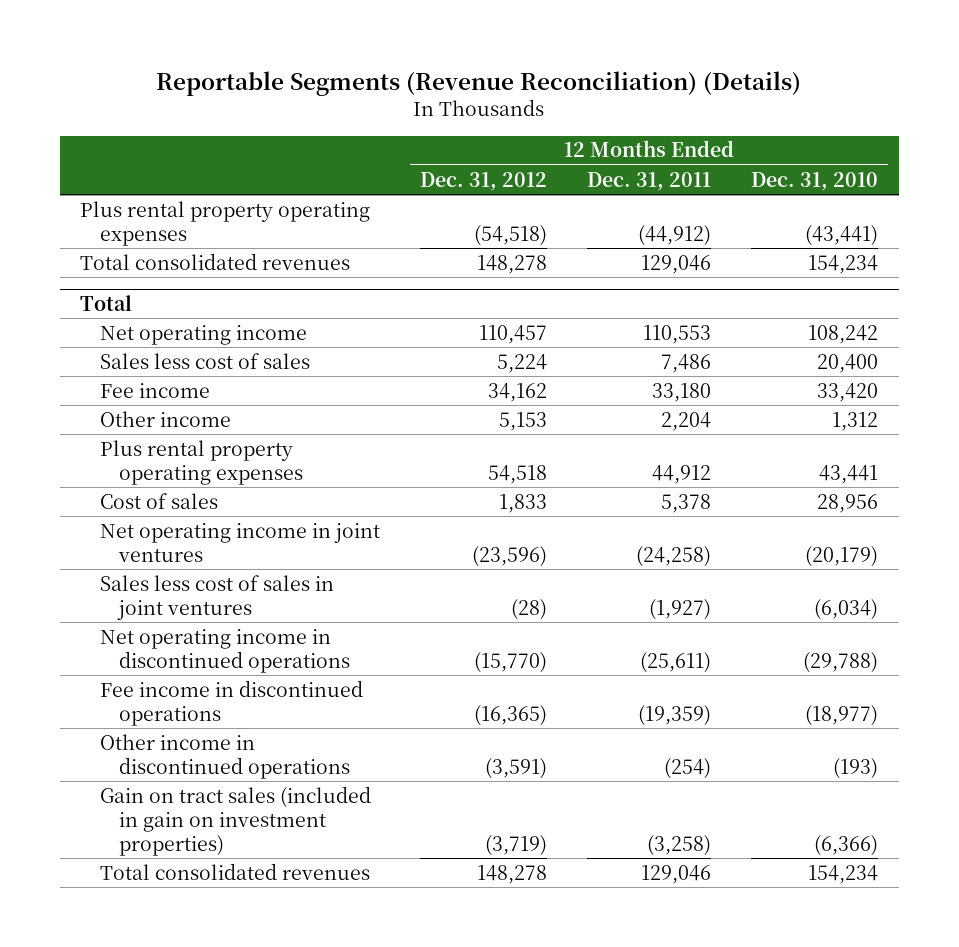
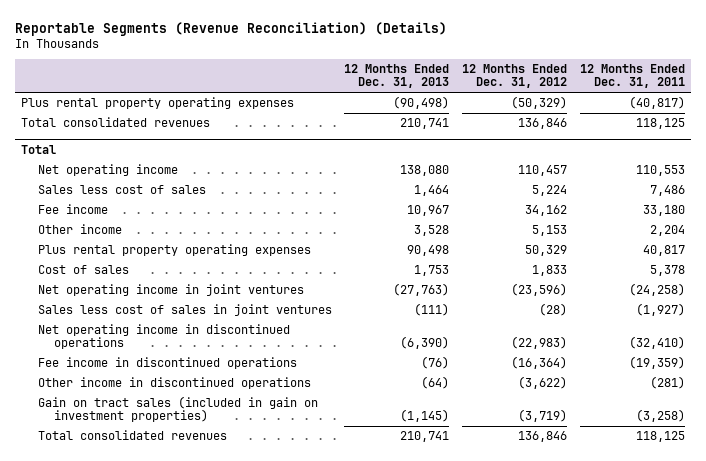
[751,171,879,191] Dec. 31, 2010 -> none
none -> [344,64,450,89] 12 Months Ended Dec. 31, 2013
[474,224,548,246] (54,518) -> [511,96,568,110] (50,329)
[638,224,712,246] (44,912) -> [628,96,685,110] (40,817)
[477,254,548,274] 148,278 -> [518,118,568,130] 136,846
[641,254,712,274] 129,046 -> [635,118,685,130] 118,125
[488,464,548,484] 54,518 -> [525,245,568,257] 50,329
[652,464,712,484] 44,912 -> [642,245,685,257] 40,817
[474,651,548,673] (15,770) -> [511,336,568,350] (22,983)
[640,651,712,673] (25,611) -> [628,336,685,350] (32,410)
[474,704,548,726] (16,365) -> [511,356,568,370] (16,364)
[485,757,548,779] (3,591) -> [518,376,568,390] (3,622)
[664,757,712,779] (254) -> [649,376,685,390] (281)
[477,864,548,884] 148,278 -> [518,431,568,443] 136,846
[641,864,712,884] 129,046 -> [635,431,685,443] 118,125

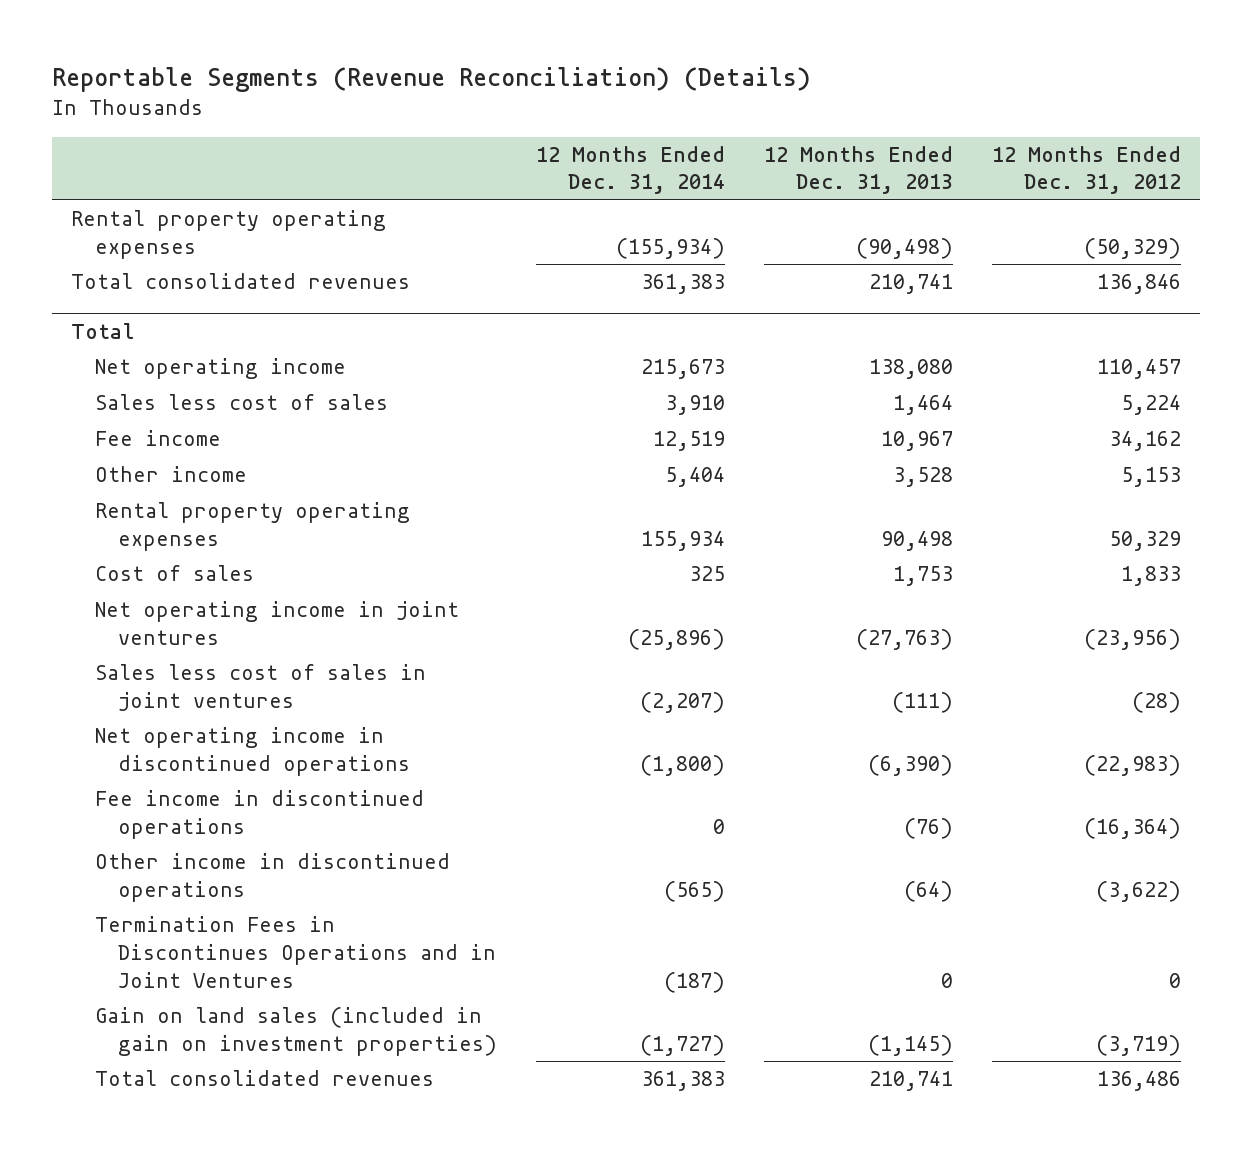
[579,64,685,89] 12 Months Ended Dec. 31, 2011 -> none
none -> [535,145,725,195] 12 Months Ended Dec. 31, 2014
[21,97,295,110] Plus rental property operating expenses -> [71,210,387,259] Rental property operating expenses
[37,244,311,257] Plus rental property operating expenses -> [94,502,410,551] Rental property operating expenses
[511,283,568,297] (23,596) -> [1083,628,1181,650] (23,956)
none -> [94,916,496,988] Termination Fees in Discontinues Operations and in Joint Ventures
[37,396,318,423] Gain on tract sales (included in gain on investment properties) -> [94,1007,497,1056] Gain on land sales (included in gain on investment properties)
[518,431,568,443] 136,846 -> [1096,1071,1181,1092] 136,486

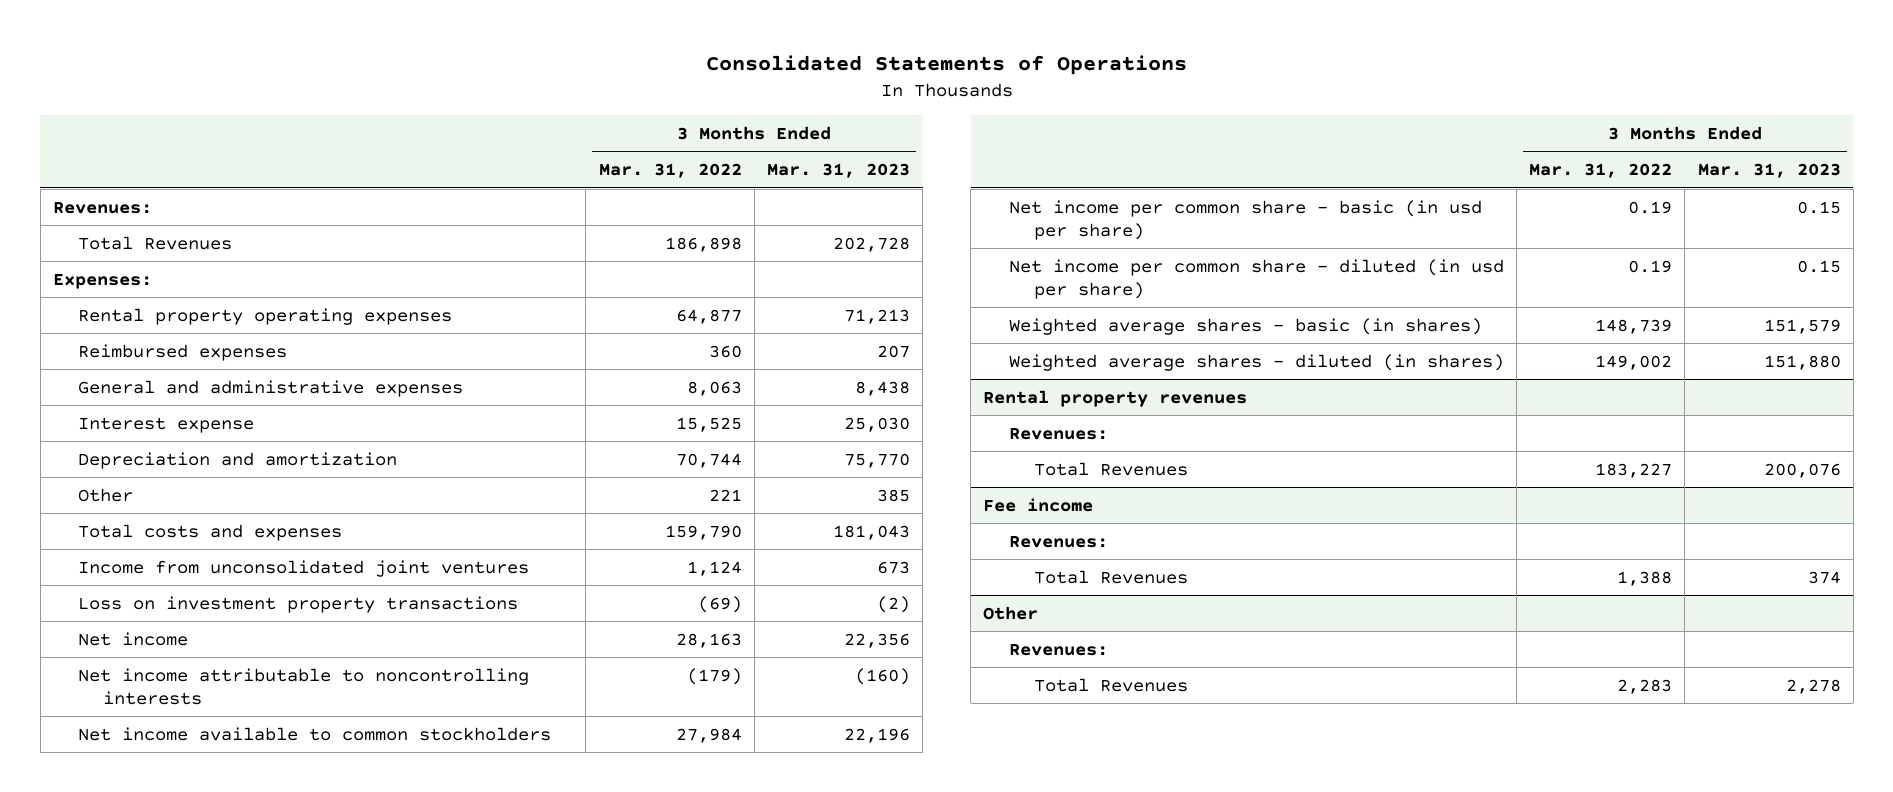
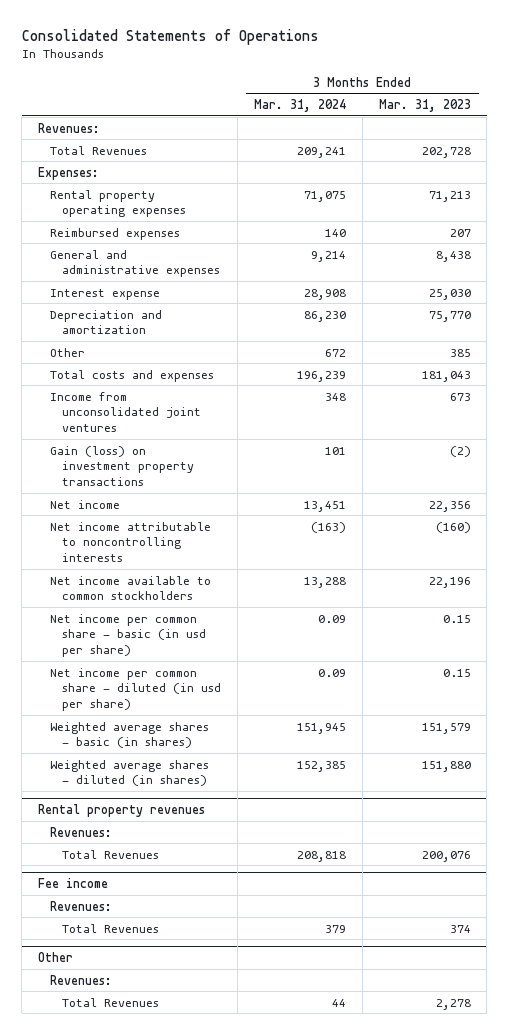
[598,163,742,179] Mar. 31, 2022 -> none
none -> [253,98,346,112] Mar. 31, 2024
[78,595,519,613] Loss on investment property transactions -> [50,445,195,486] Gain (loss) on investment property transactions

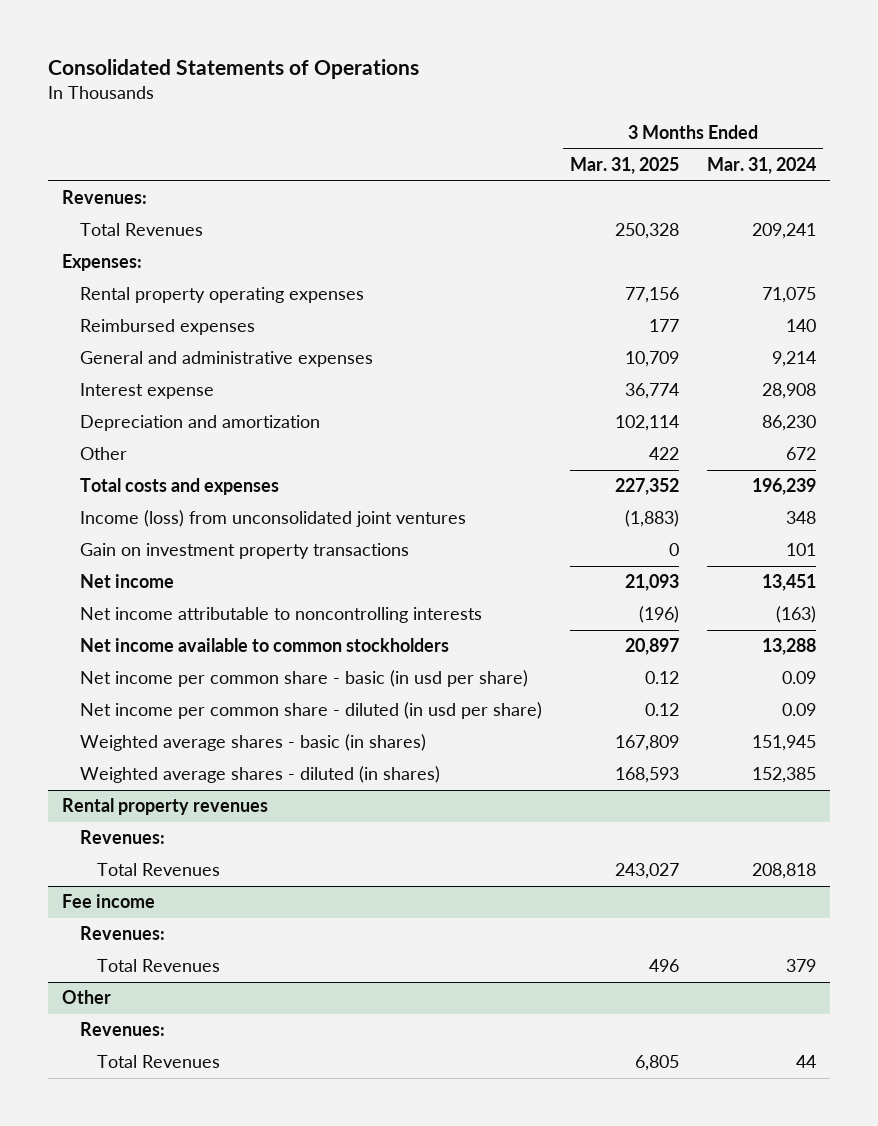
[378,98,471,112] Mar. 31, 2023 -> none
none -> [569,157,679,175] Mar. 31, 2025
[50,391,202,432] Income from unconsolidated joint ventures -> [79,510,466,528] Income (loss) from unconsolidated joint ventures
[50,445,195,486] Gain (loss) on investment property transactions -> [79,543,409,560] Gain on investment property transactions

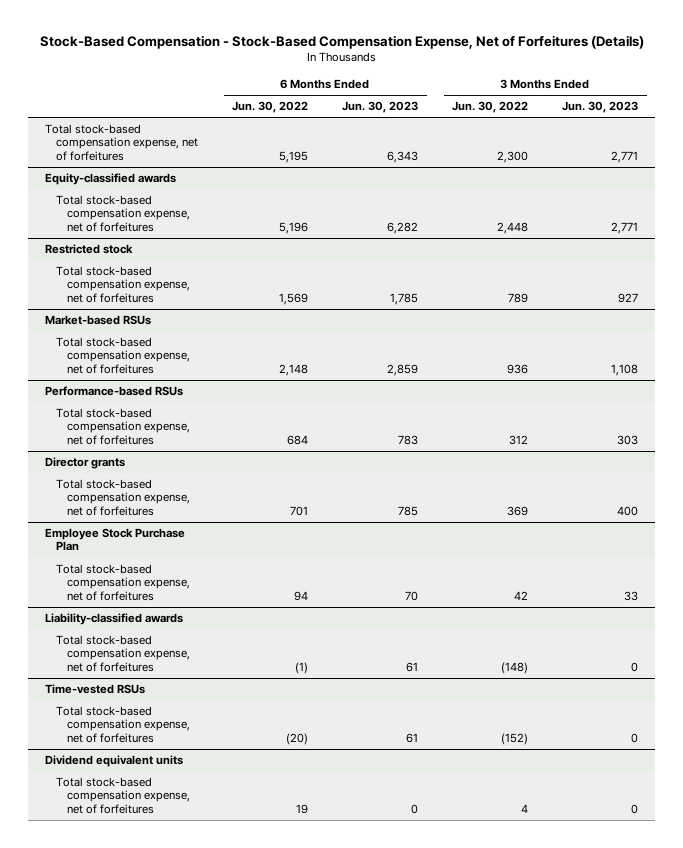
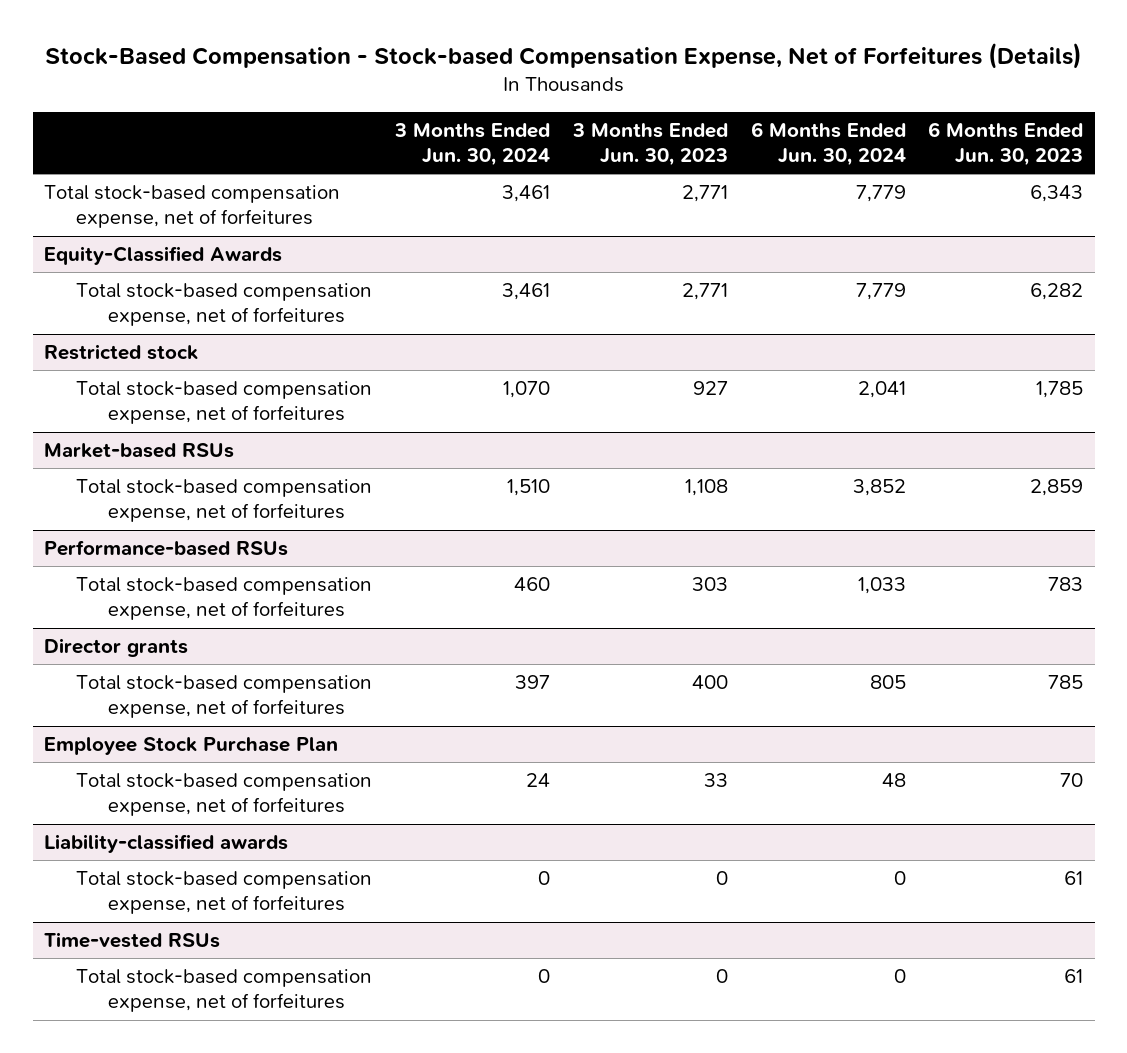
[39,34,644,49] Stock-Based Compensation - Stock-Based Compensation Expense, Net of Forfeitures (Details) -> [44,43,1082,70] Stock-Based Compensation - Stock-based Compensation Expense, Net of Forfeitures (Details)
[232,101,309,114] Jun. 30, 2022 -> none
[452,101,529,114] Jun. 30, 2022 -> none
none -> [393,122,550,166] 3 Months Ended Jun. 30, 2024
none -> [750,121,906,166] 6 Months Ended Jun. 30, 2024
[44,173,176,186] Equity-classified awards -> [43,246,282,266] Equity-Classified Awards
[44,755,183,768] Dividend equivalent units -> none
[56,777,191,814] Total stock-based compensation expense, net of forfeitures -> none

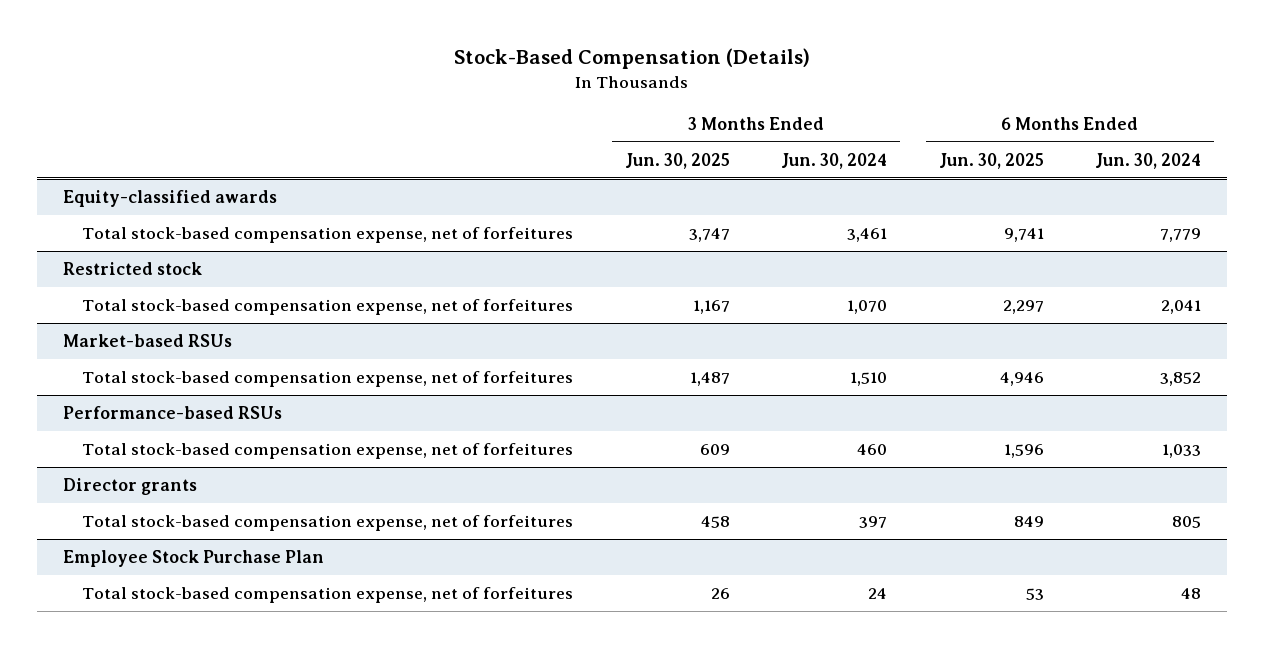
[44,43,1082,70] Stock-Based Compensation - Stock-based Compensation Expense, Net of Forfeitures (Details) -> [453,48,810,70] Stock-Based Compensation (Details)
[571,122,728,166] 3 Months Ended Jun. 30, 2023 -> none
[928,121,1084,166] 6 Months Ended Jun. 30, 2023 -> none
none -> [624,152,730,169] Jun. 30, 2025
none -> [938,152,1044,169] Jun. 30, 2025
[43,185,340,229] Total stock-based compensation expense, net of forfeitures -> none
[43,246,282,266] Equity-Classified Awards -> [62,189,277,207] Equity-classified awards
[43,834,288,854] Liability-classified awards -> none
[76,871,373,915] Total stock-based compensation expense, net of forfeitures -> none
[43,932,220,949] Time-vested RSUs -> none
[76,969,373,1013] Total stock-based compensation expense, net of forfeitures -> none

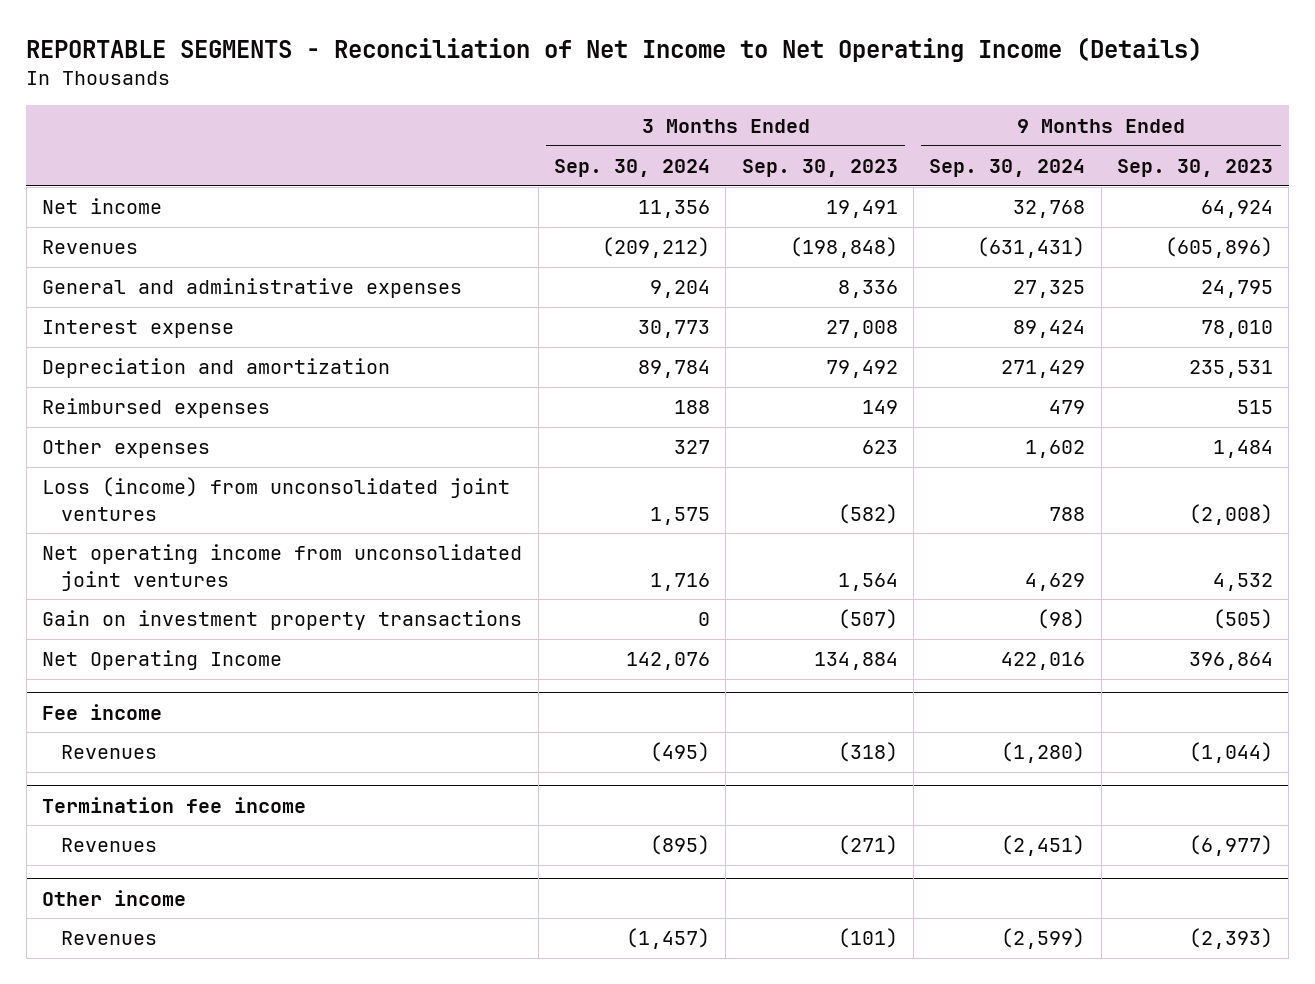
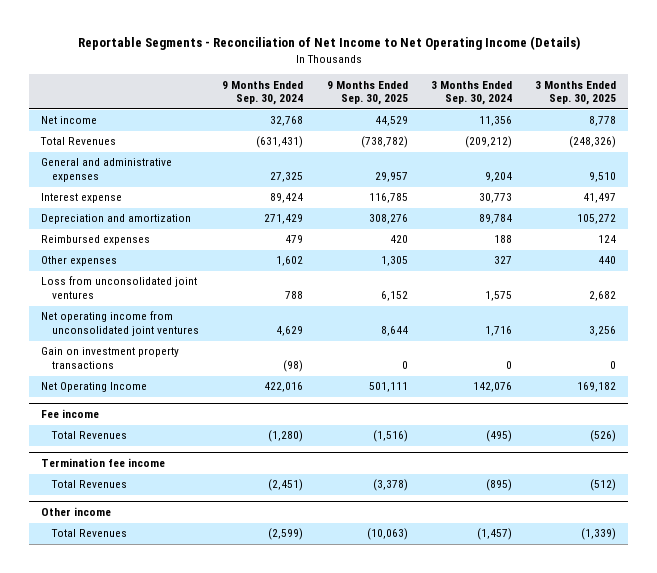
[26,36,1203,62] REPORTABLE SEGMENTS - Reconciliation of Net Income to Net Operating Income (Details) -> [77,36,580,51] Reportable Segments - Reconciliation of Net Income to Net Operating Income (Details)
[741,158,898,177] Sep. 30, 2023 -> none
[1116,158,1273,177] Sep. 30, 2023 -> none
none -> [326,80,408,106] 9 Months Ended Sep. 30, 2025
none -> [535,80,617,106] 3 Months Ended Sep. 30, 2025
[42,240,139,255] Revenues -> [40,137,117,146] Total Revenues
[42,477,511,521] Loss (income) from unconsolidated joint ventures -> [41,276,198,300] Loss from unconsolidated joint ventures
[60,745,157,760] Revenues -> [50,431,127,440] Total Revenues
[60,838,157,853] Revenues -> [50,480,127,489] Total Revenues
[60,931,157,946] Revenues -> [50,529,127,538] Total Revenues

